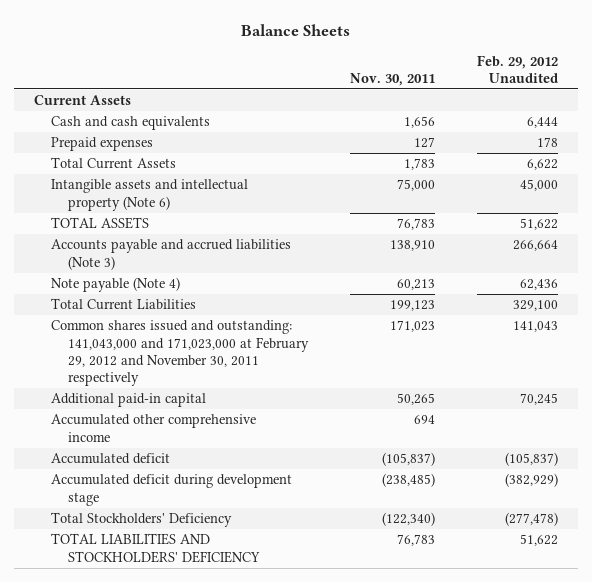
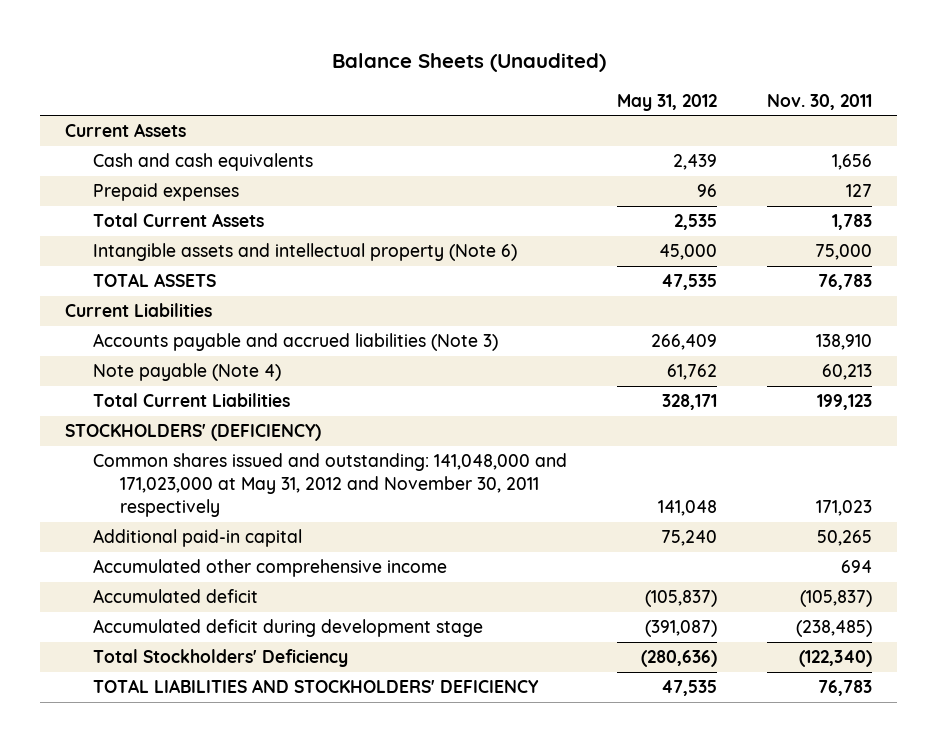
[241,23,351,36] Balance Sheets -> [331,52,606,72] Balance Sheets (Unaudited)
[476,54,558,83] Feb. 29, 2012 Unaudited -> none
none -> [616,93,717,111] May 31, 2012
none -> [65,303,213,318] Current Liabilities
none -> [65,424,322,442] STOCKHOLDERS' (DEFICIENCY)
[51,320,309,386] Common shares issued and outstanding: 141,043,000 and 171,023,000 at February 29, 2012 and November 30, 2011 respectively -> [92,453,567,517] Common shares issued and outstanding: 141,048,000 and 171,023,000 at May 31, 2012 and November 30, 2011 respectively

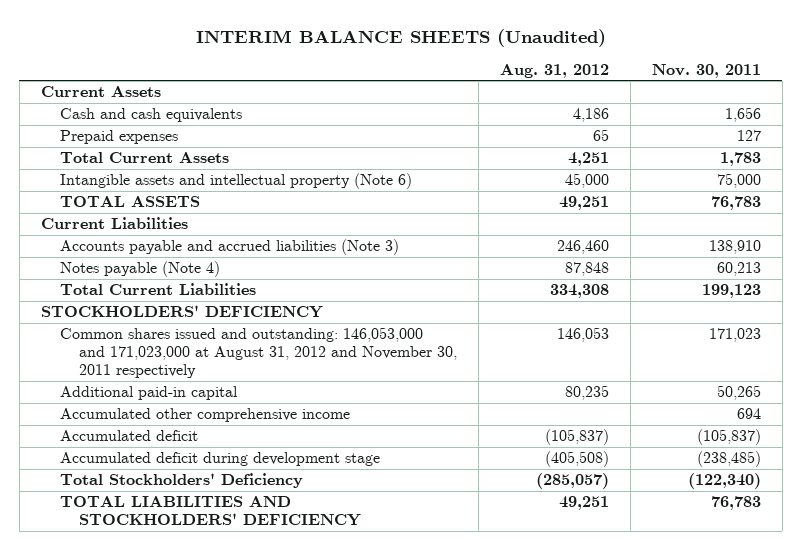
[331,52,606,72] Balance Sheets (Unaudited) -> [195,29,606,48] INTERIM BALANCE SHEETS (Unaudited)
[616,93,717,111] May 31, 2012 -> none
none -> [499,63,609,78] Aug. 31, 2012
[92,363,281,382] Note payable (Note 4) -> [59,261,220,278] Notes payable (Note 4)
[65,424,322,442] STOCKHOLDERS' (DEFICIENCY) -> [40,305,323,319] STOCKHOLDERS' DEFICIENCY
[92,453,567,517] Common shares issued and outstanding: 141,048,000 and 171,023,000 at May 31, 2012 and November 30, 2011 respectively -> [59,327,458,379] Common shares issued and outstanding: 146,053,000 and 171,023,000 at August 31, 2012 and November 30, 2011 respectively

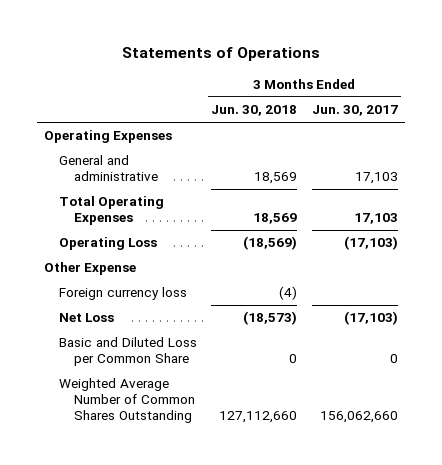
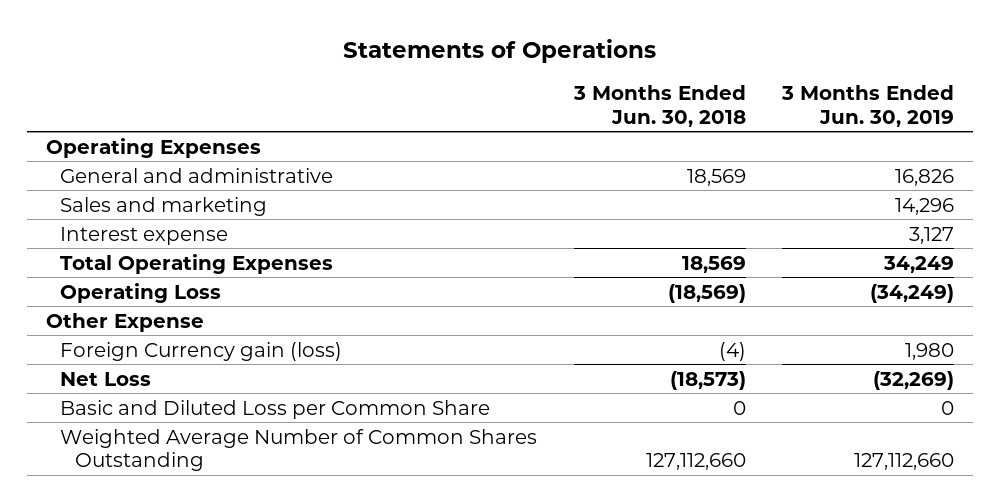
[311,105,398,117] Jun. 30, 2017 -> none
none -> [781,84,955,127] 3 Months Ended Jun. 30, 2019
none -> [60,196,268,216] Sales and marketing
none -> [60,226,229,245] Interest expense
[58,287,187,301] Foreign currency loss -> [60,341,343,361] Foreign Currency gain (loss)

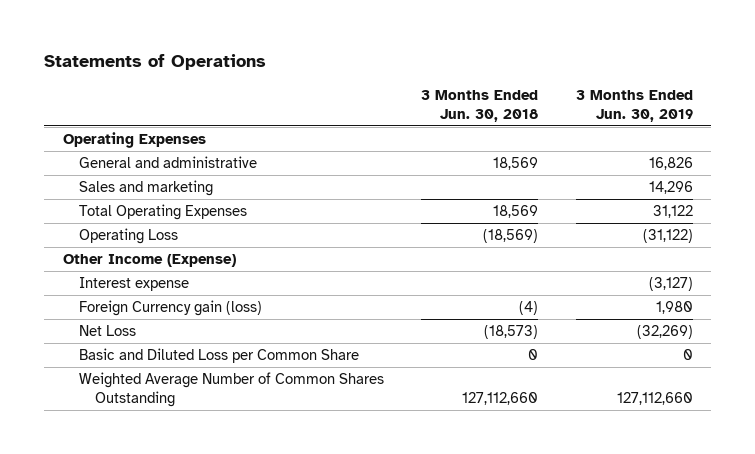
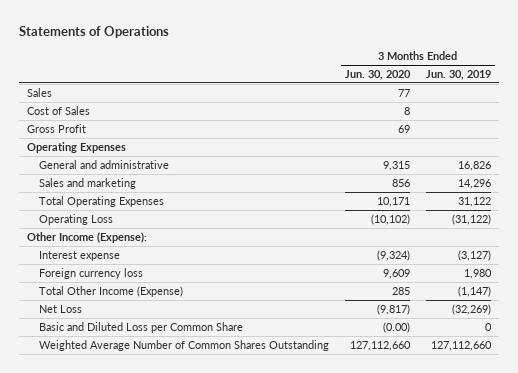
[421,89,539,122] 3 Months Ended Jun. 30, 2018 -> none
none -> [344,69,411,80] Jun. 30, 2020
none -> [26,87,52,97] Sales
none -> [26,105,90,115] Cost of Sales
none -> [26,123,86,133] Gross Profit
[62,254,236,268] Other Income (Expense) -> [26,231,147,243] Other Income (Expense):
[79,300,263,317] Foreign Currency gain (loss) -> [38,267,143,279] Foreign currency loss
none -> [38,285,183,297] Total Other Income (Expense)

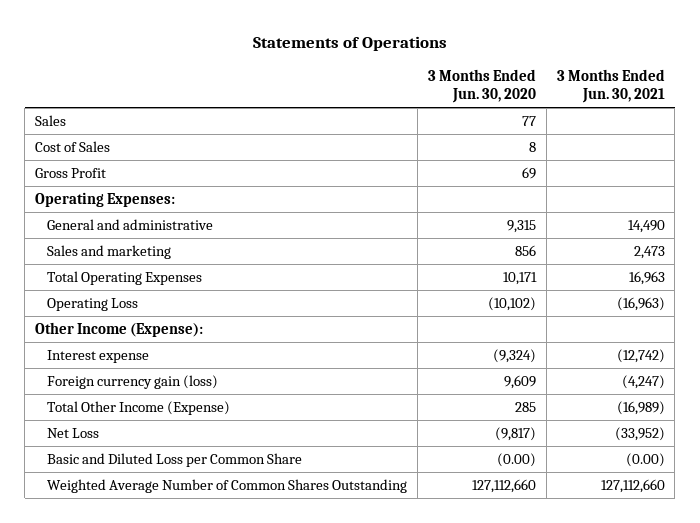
[425,69,491,80] Jun. 30, 2019 -> none
none -> [556,69,665,104] 3 Months Ended Jun. 30, 2021
[26,141,126,153] Operating Expenses -> [35,192,176,208] Operating Expenses:
[38,267,143,279] Foreign currency loss -> [47,375,219,390] Foreign currency gain (loss)

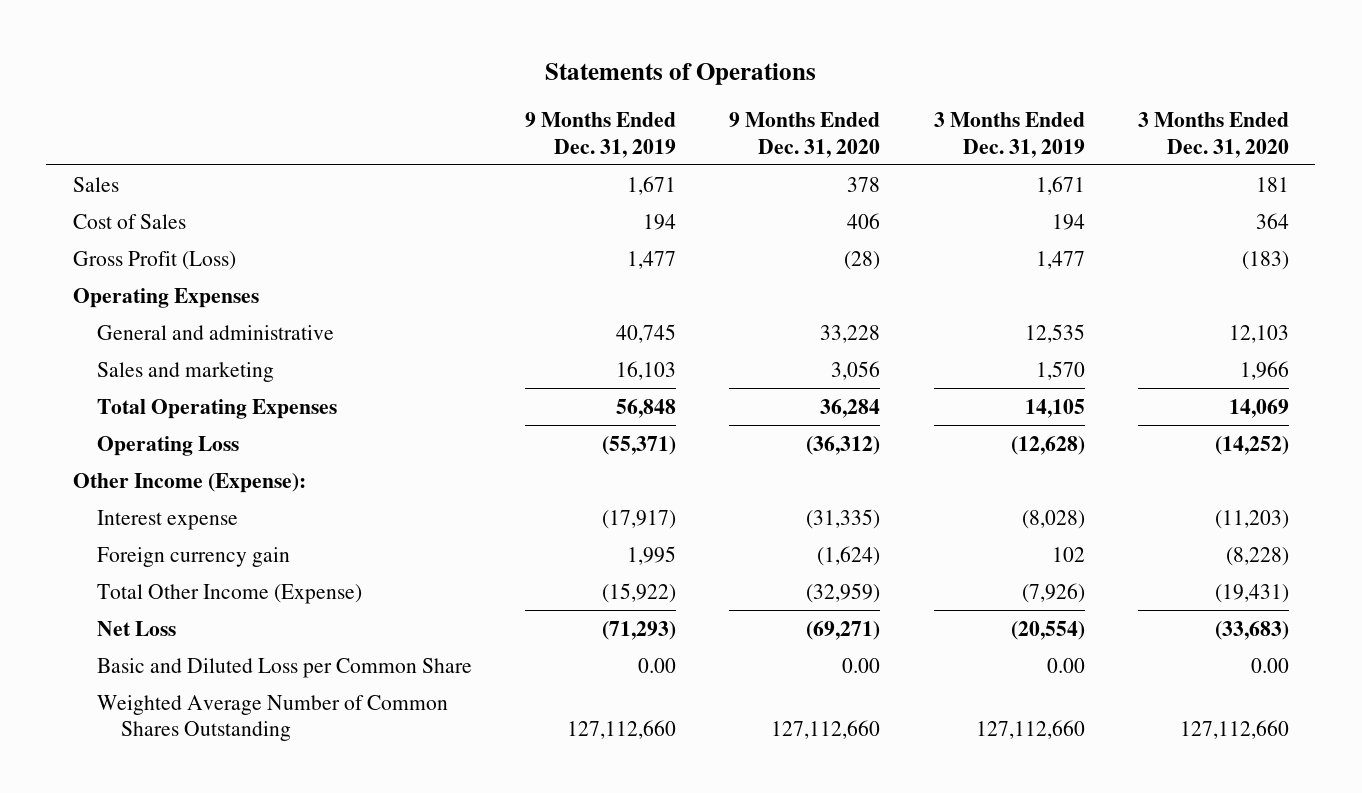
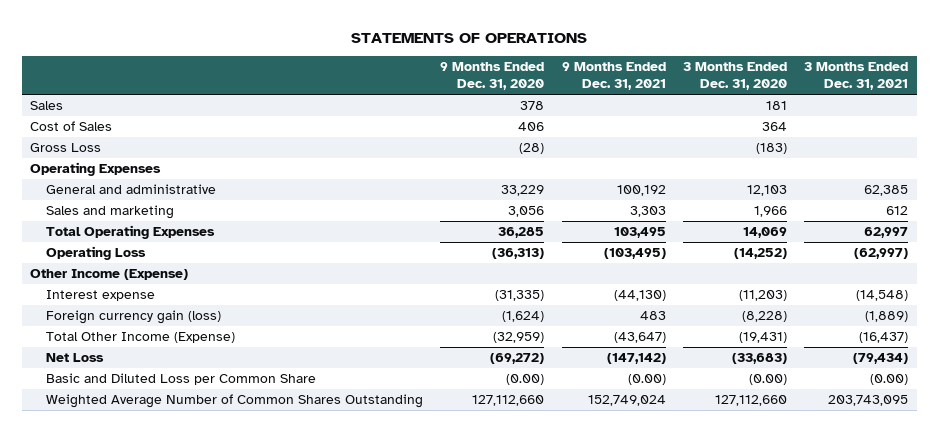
[544,63,816,86] Statements of Operations -> [351,32,588,43] STATEMENTS OF OPERATIONS
[525,112,677,158] 9 Months Ended Dec. 31, 2019 -> none
[933,112,1085,158] 3 Months Ended Dec. 31, 2019 -> none
none -> [561,62,666,91] 9 Months Ended Dec. 31, 2021
none -> [804,62,909,91] 3 Months Ended Dec. 31, 2021
[72,250,236,270] Gross Profit (Loss) -> [30,143,102,153] Gross Loss
[820,324,881,343] 33,228 -> [501,185,545,197] 33,229
[820,398,881,418] 36,284 -> [498,227,545,239] 36,285
[806,435,881,455] (36,312) -> [492,248,545,260] (36,313)
[72,472,306,493] Other Income (Expense): -> [30,269,189,281] Other Income (Expense)
[97,546,291,567] Foreign currency gain -> [46,310,222,325] Foreign currency gain (loss)
[806,620,881,640] (69,271) -> [490,353,545,365] (69,272)
[842,657,881,673] 0.00 -> [506,374,545,386] (0.00)
[1250,657,1289,673] 0.00 -> [748,374,787,386] (0.00)

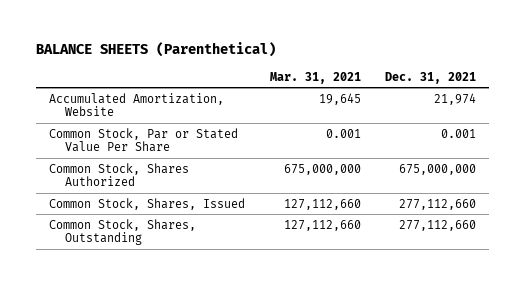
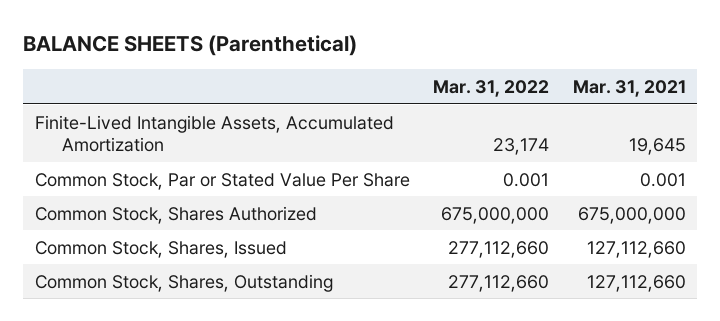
[385,71,477,84] Dec. 31, 2021 -> none
none -> [433,79,550,97] Mar. 31, 2022
[48,92,224,117] Accumulated Amortization, Website -> [34,114,394,153] Finite-Lived Intangible Assets, Accumulated Amortization

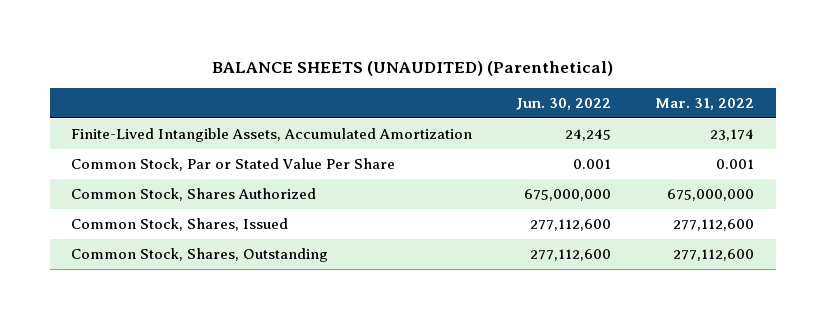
[22,35,357,57] BALANCE SHEETS (Parenthetical) -> [211,60,613,76] BALANCE SHEETS (UNAUDITED) (Parenthetical)
[572,79,686,97] Mar. 31, 2021 -> none
none -> [516,97,612,110] Jun. 30, 2022
[448,240,550,258] 277,112,660 -> [672,219,754,232] 277,112,600
[448,274,550,292] 277,112,660 -> [672,249,754,262] 277,112,600

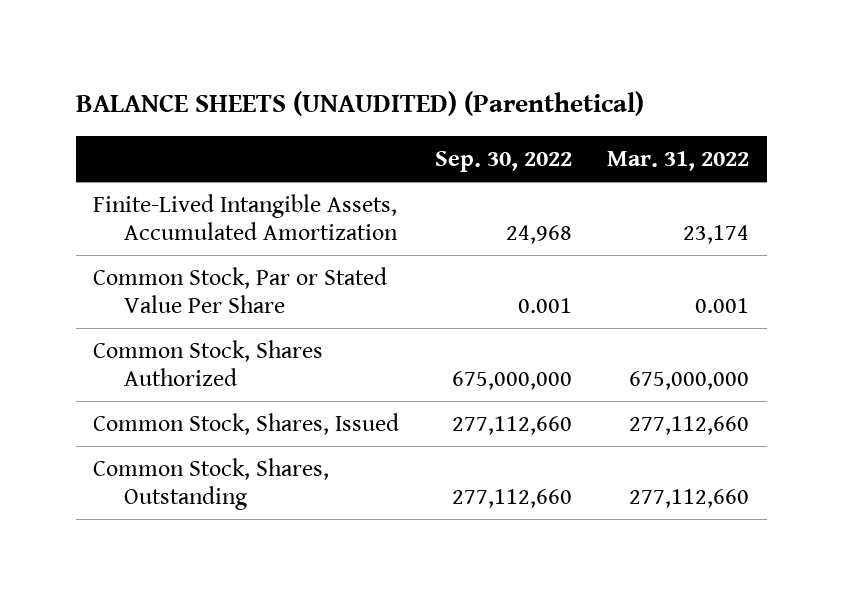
[516,97,612,110] Jun. 30, 2022 -> none
none -> [434,150,572,172] Sep. 30, 2022
[672,219,754,232] 277,112,600 -> [629,415,750,435] 277,112,660
[672,249,754,262] 277,112,600 -> [629,489,750,509] 277,112,660

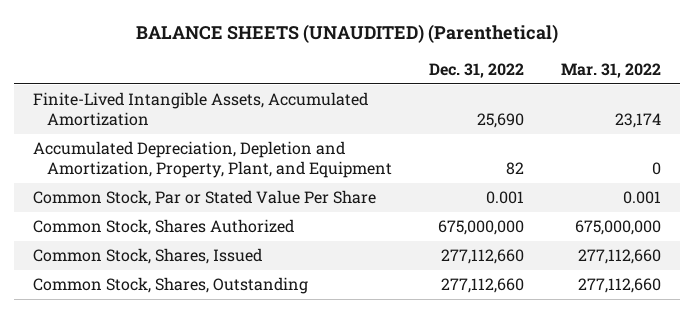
[434,150,572,172] Sep. 30, 2022 -> none
none -> [429,62,525,78] Dec. 31, 2022
none -> [32,141,393,178] Accumulated Depreciation, Depletion and Amortization, Property, Plant, and Equipment

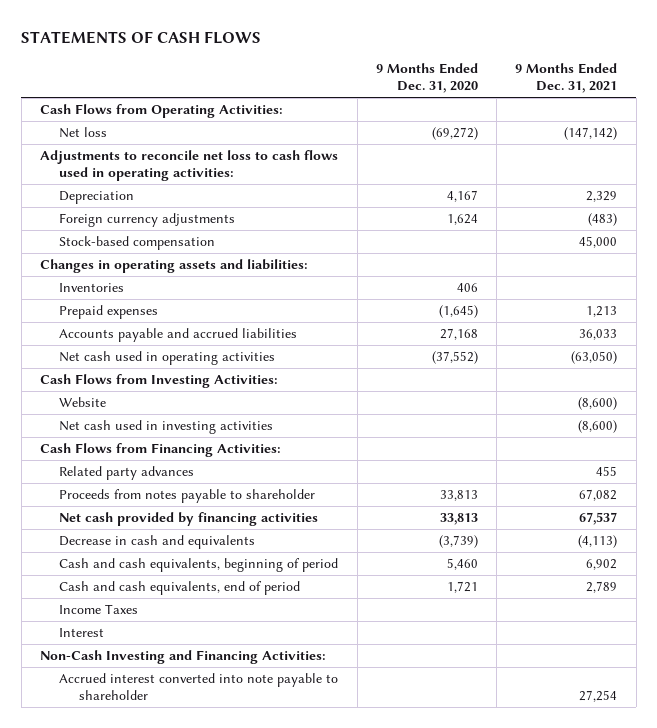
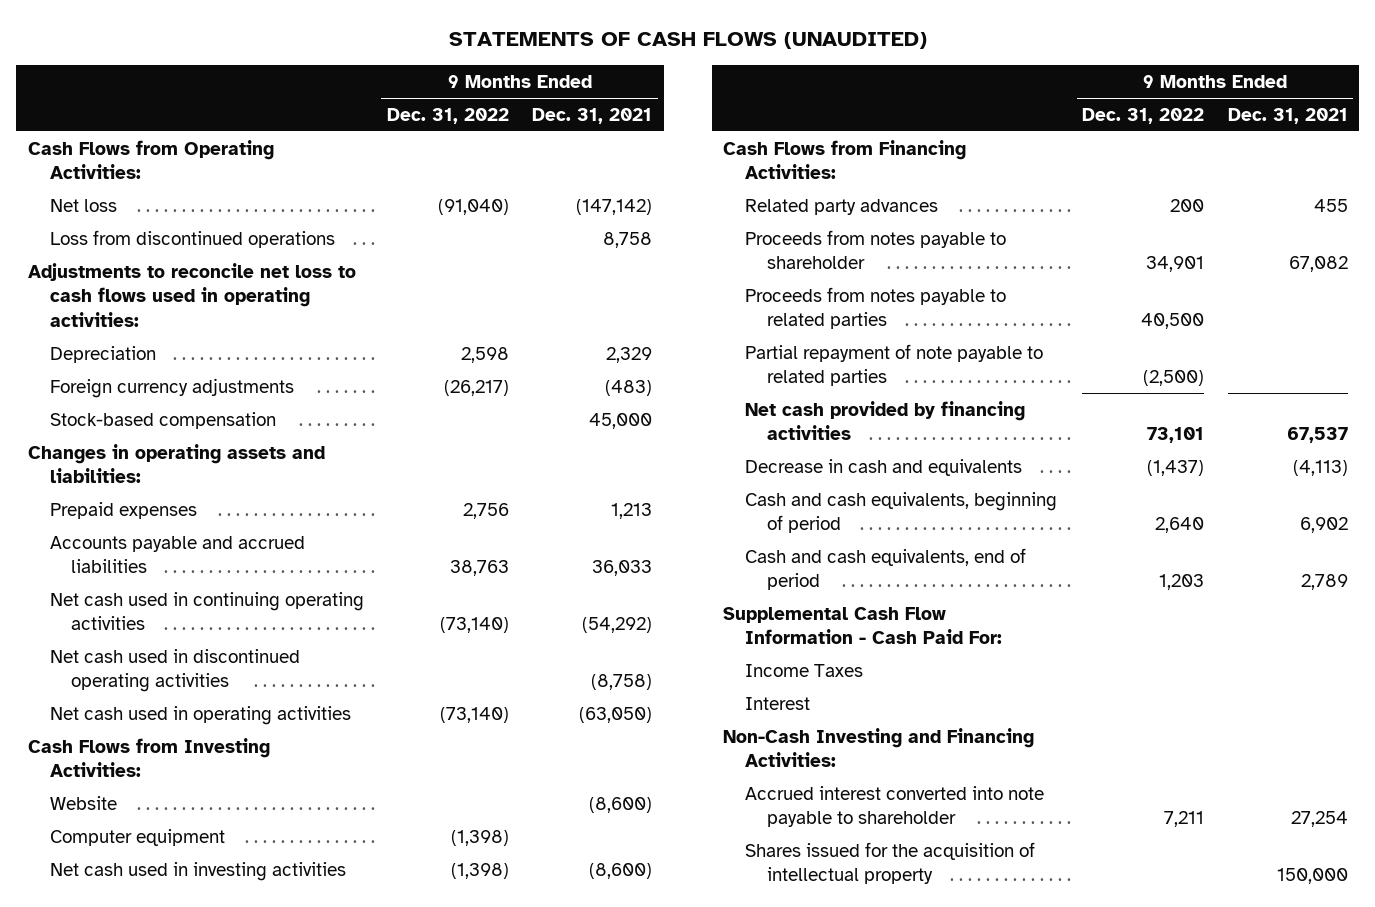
[21,30,262,44] STATEMENTS OF CASH FLOWS -> [448,31,927,49] STATEMENTS OF CASH FLOWS (UNAUDITED)
[375,62,478,94] 9 Months Ended Dec. 31, 2020 -> none
none -> [386,107,509,124] Dec. 31, 2022
none -> [49,229,335,248] Loss from discontinued operations
[59,282,125,292] Inventories -> none
none -> [49,591,364,631] Net cash used in continuing operating activities
none -> [49,648,300,693] Net cash used in discontinued operating activities
none -> [49,828,225,846] Computer equipment
none -> [745,286,1007,330] Proceeds from notes payable to related parties
none -> [745,343,1044,387] Partial repayment of note payable to related parties
none -> [723,606,1003,645] Supplemental Cash Flow Information - Cash Paid For:
none -> [745,841,1036,885] Shares issued for the acquisition of intellectual property

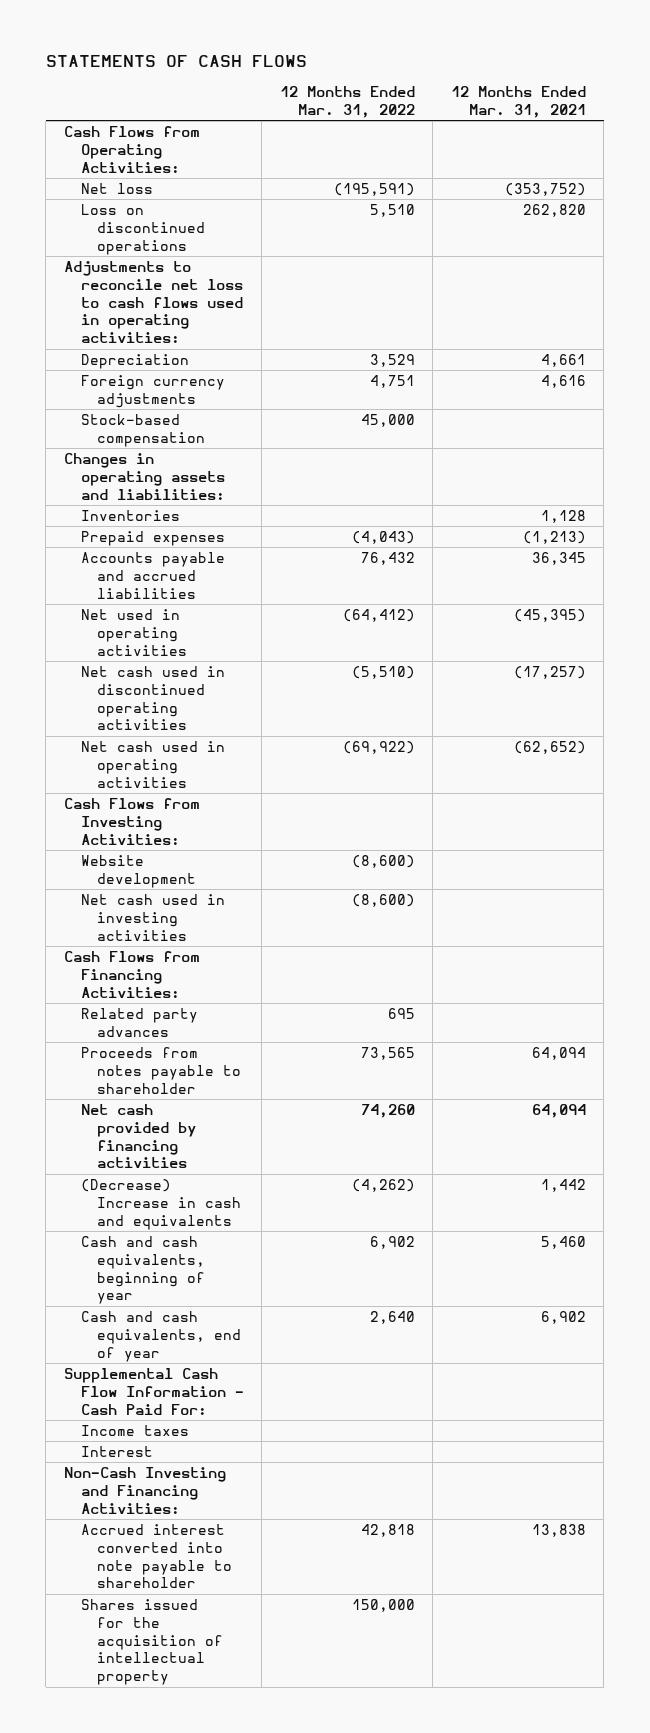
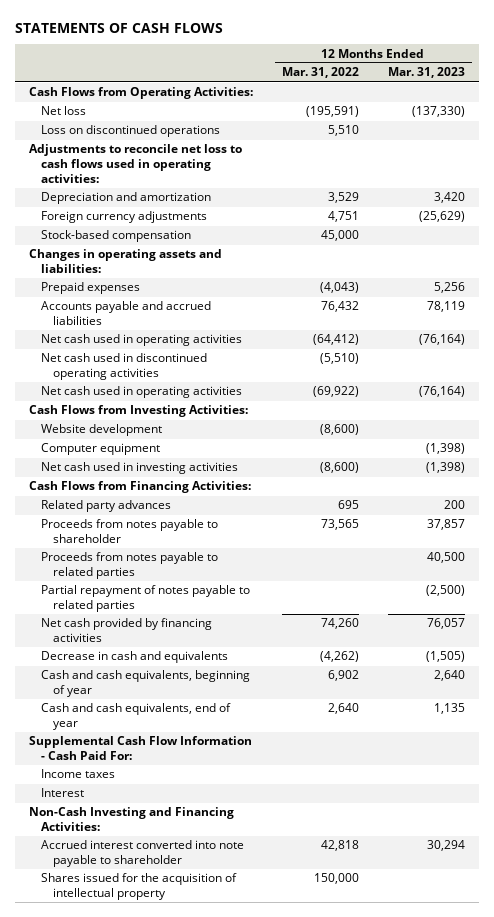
[450,85,586,118] 12 Months Ended Mar. 31, 2021 -> none
none -> [387,67,465,79] Mar. 31, 2023
[80,353,189,369] Depreciation -> [41,192,212,205] Depreciation and amortization
[80,509,180,521] Inventories -> none
[80,608,188,656] Net used in operating activities -> [41,334,243,347] Net cash used in operating activities
none -> [41,443,161,456] Computer equipment
none -> [41,552,219,580] Proceeds from notes payable to related parties
none -> [41,585,251,613] Partial repayment of notes payable to related parties
[80,1178,242,1230] (Decrease) Increase in cash and equivalents -> [41,651,229,664] Decrease in cash and equivalents

